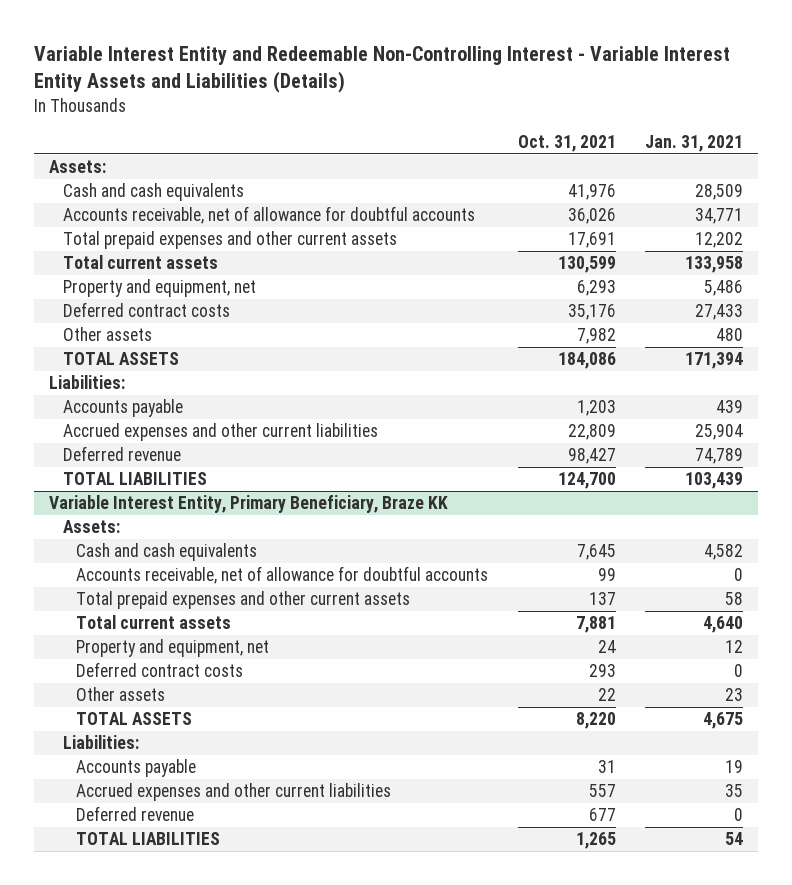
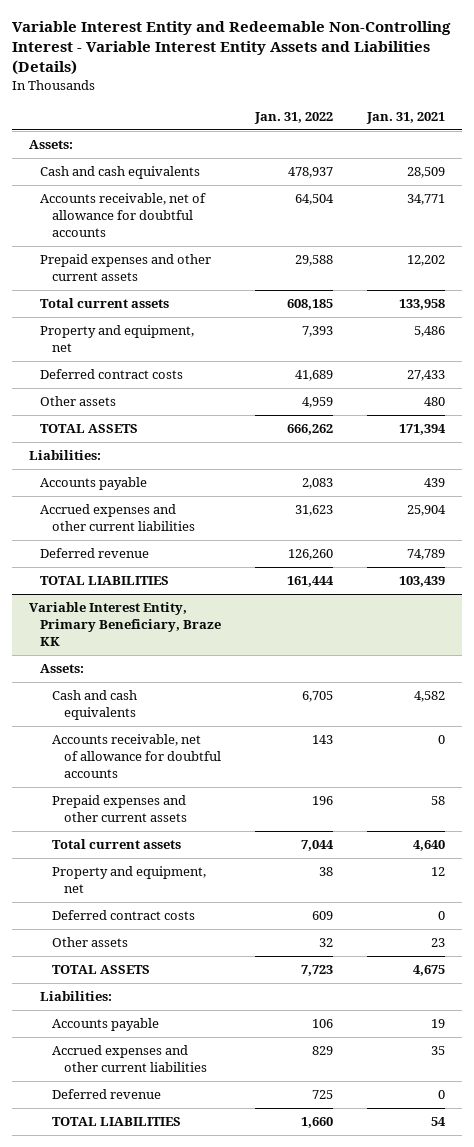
[517,134,616,152] Oct. 31, 2021 -> none
none -> [254,112,334,125] Jan. 31, 2022
[62,231,397,250] Total prepaid expenses and other current assets -> [40,254,212,281] Prepaid expenses and other current assets
[76,591,411,610] Total prepaid expenses and other current assets -> [51,795,187,822] Prepaid expenses and other current assets

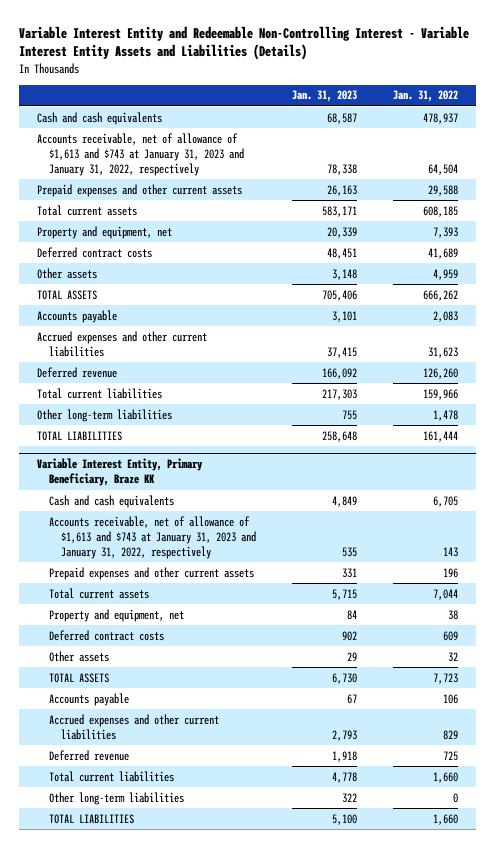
[366,112,446,125] Jan. 31, 2021 -> none
none -> [291,90,357,103] Jan. 31, 2023
[28,140,73,150] Assets: -> none
[40,193,207,237] Accounts receivable, net of allowance for doubtful accounts -> [36,132,244,176] Accounts receivable, net of allowance of $1,613 and $743 at January 31, 2023 and January 31, 2022, respectively
[28,450,101,461] Liabilities: -> none
none -> [36,387,162,399] Total current liabilities
none -> [36,408,172,422] Other long-term liabilities
[40,664,85,674] Assets: -> none
[51,734,221,778] Accounts receivable, net of allowance for doubtful accounts -> [48,515,257,559] Accounts receivable, net of allowance of $1,613 and $743 at January 31, 2023 and January 31, 2022, respectively
[40,991,113,1002] Liabilities: -> none
none -> [48,770,174,782] Total current liabilities
none -> [48,791,184,805] Other long-term liabilities

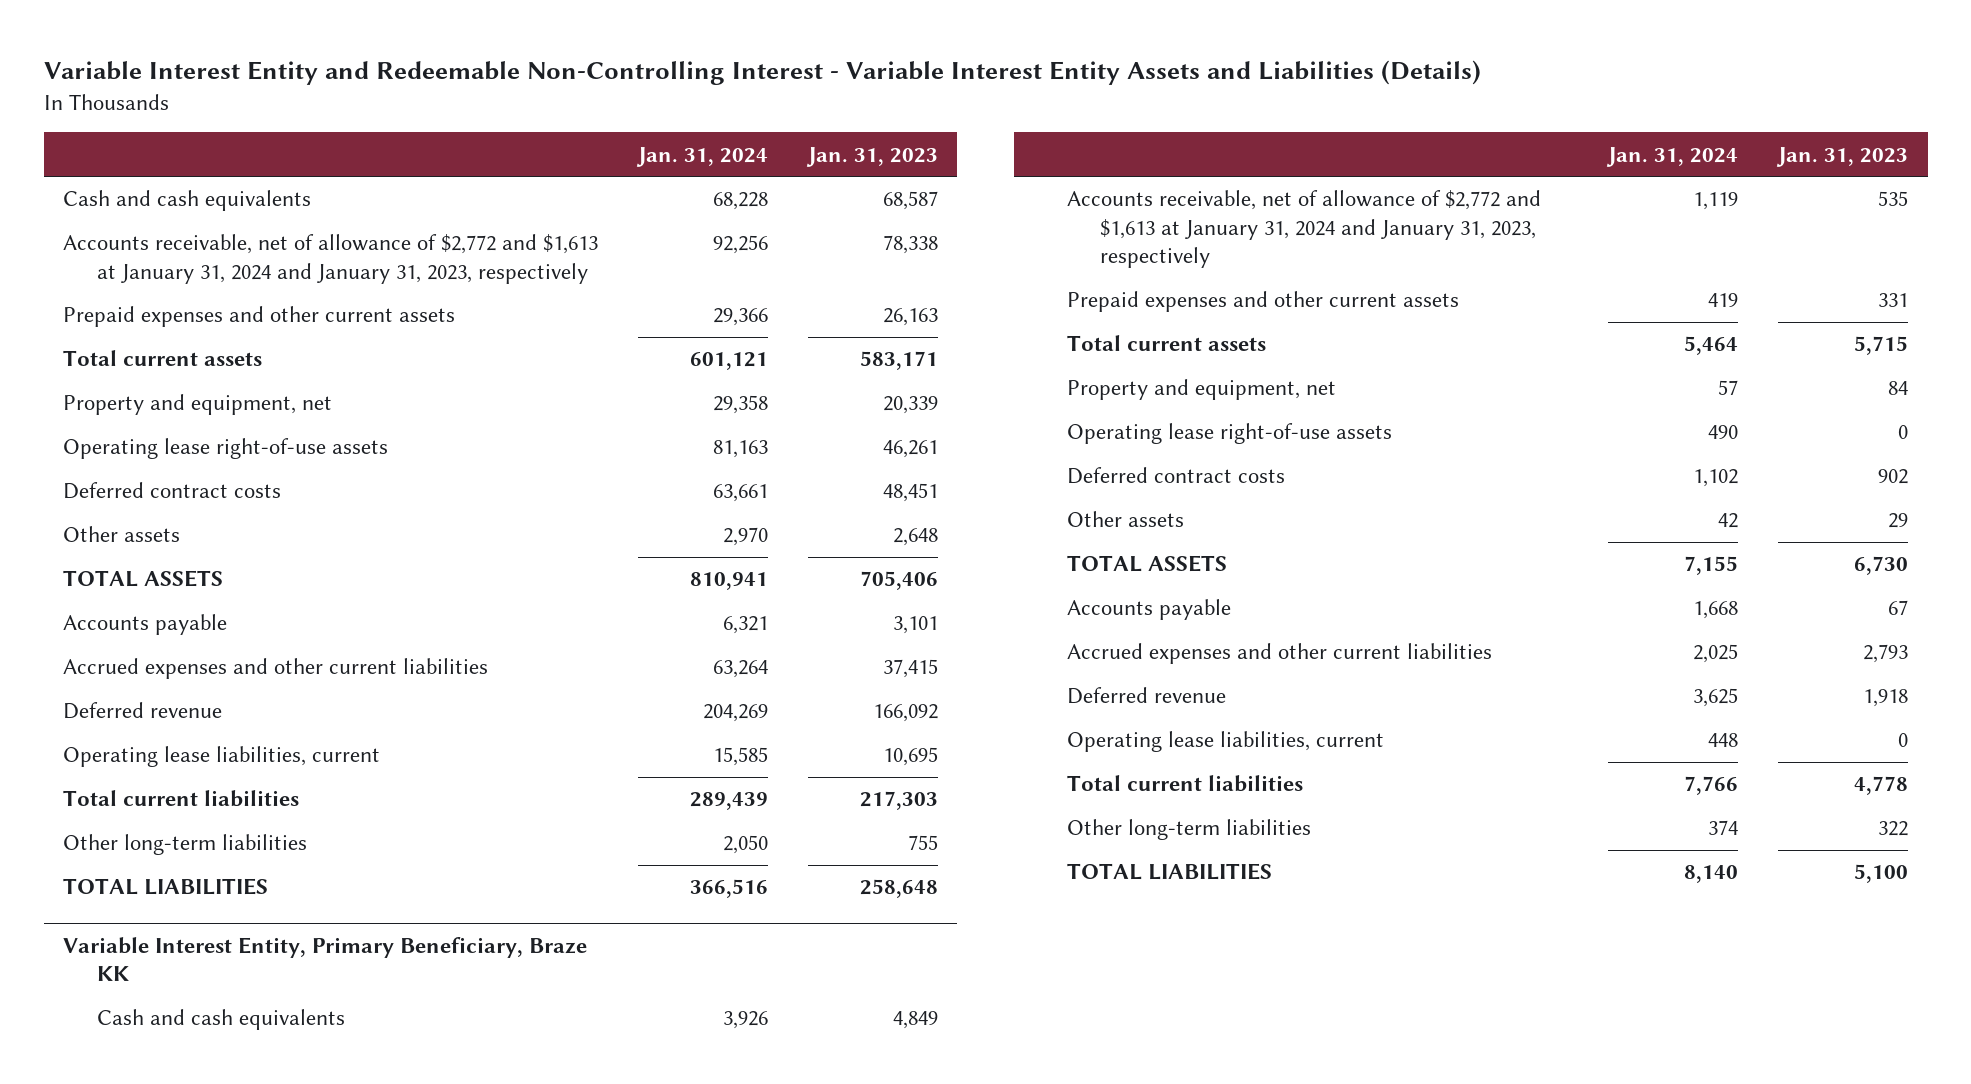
[392,90,458,103] Jan. 31, 2022 -> none
none -> [635,146,768,167] Jan. 31, 2024
[36,132,244,176] Accounts receivable, net of allowance of $1,613 and $743 at January 31, 2023 and January 31, 2022, respectively -> [63,234,599,284] Accounts receivable, net of allowance of $2,772 and $1,613 at January 31, 2024 and January 31, 2023, respectively
none -> [63,438,389,460] Operating lease right-of-use assets
[331,268,357,280] 3,148 -> [892,528,938,547] 2,648
none -> [63,746,381,768] Operating lease liabilities, current
[48,515,257,559] Accounts receivable, net of allowance of $1,613 and $743 at January 31, 2023 and January 31, 2022, respectively -> [1067,190,1542,269] Accounts receivable, net of allowance of $2,772 and $1,613 at January 31, 2024 and January 31, 2023, respectively
none -> [1067,423,1393,445] Operating lease right-of-use assets
none -> [1067,731,1385,753] Operating lease liabilities, current

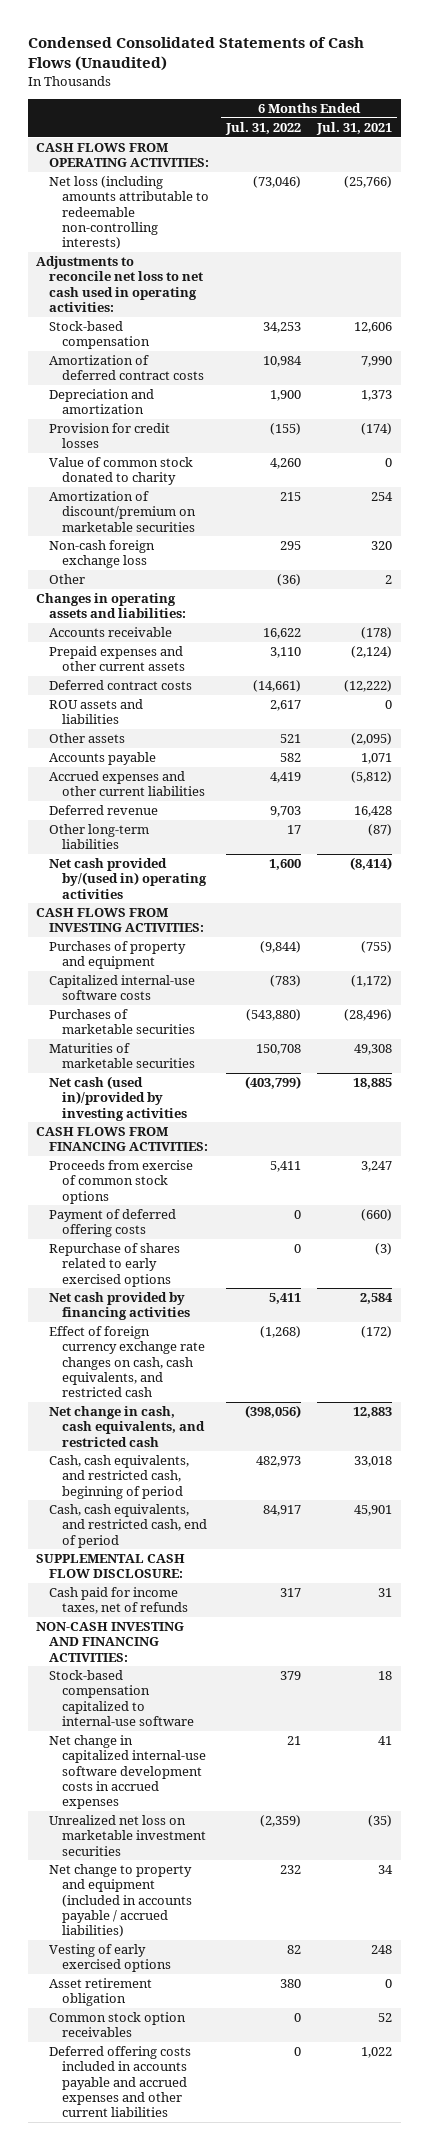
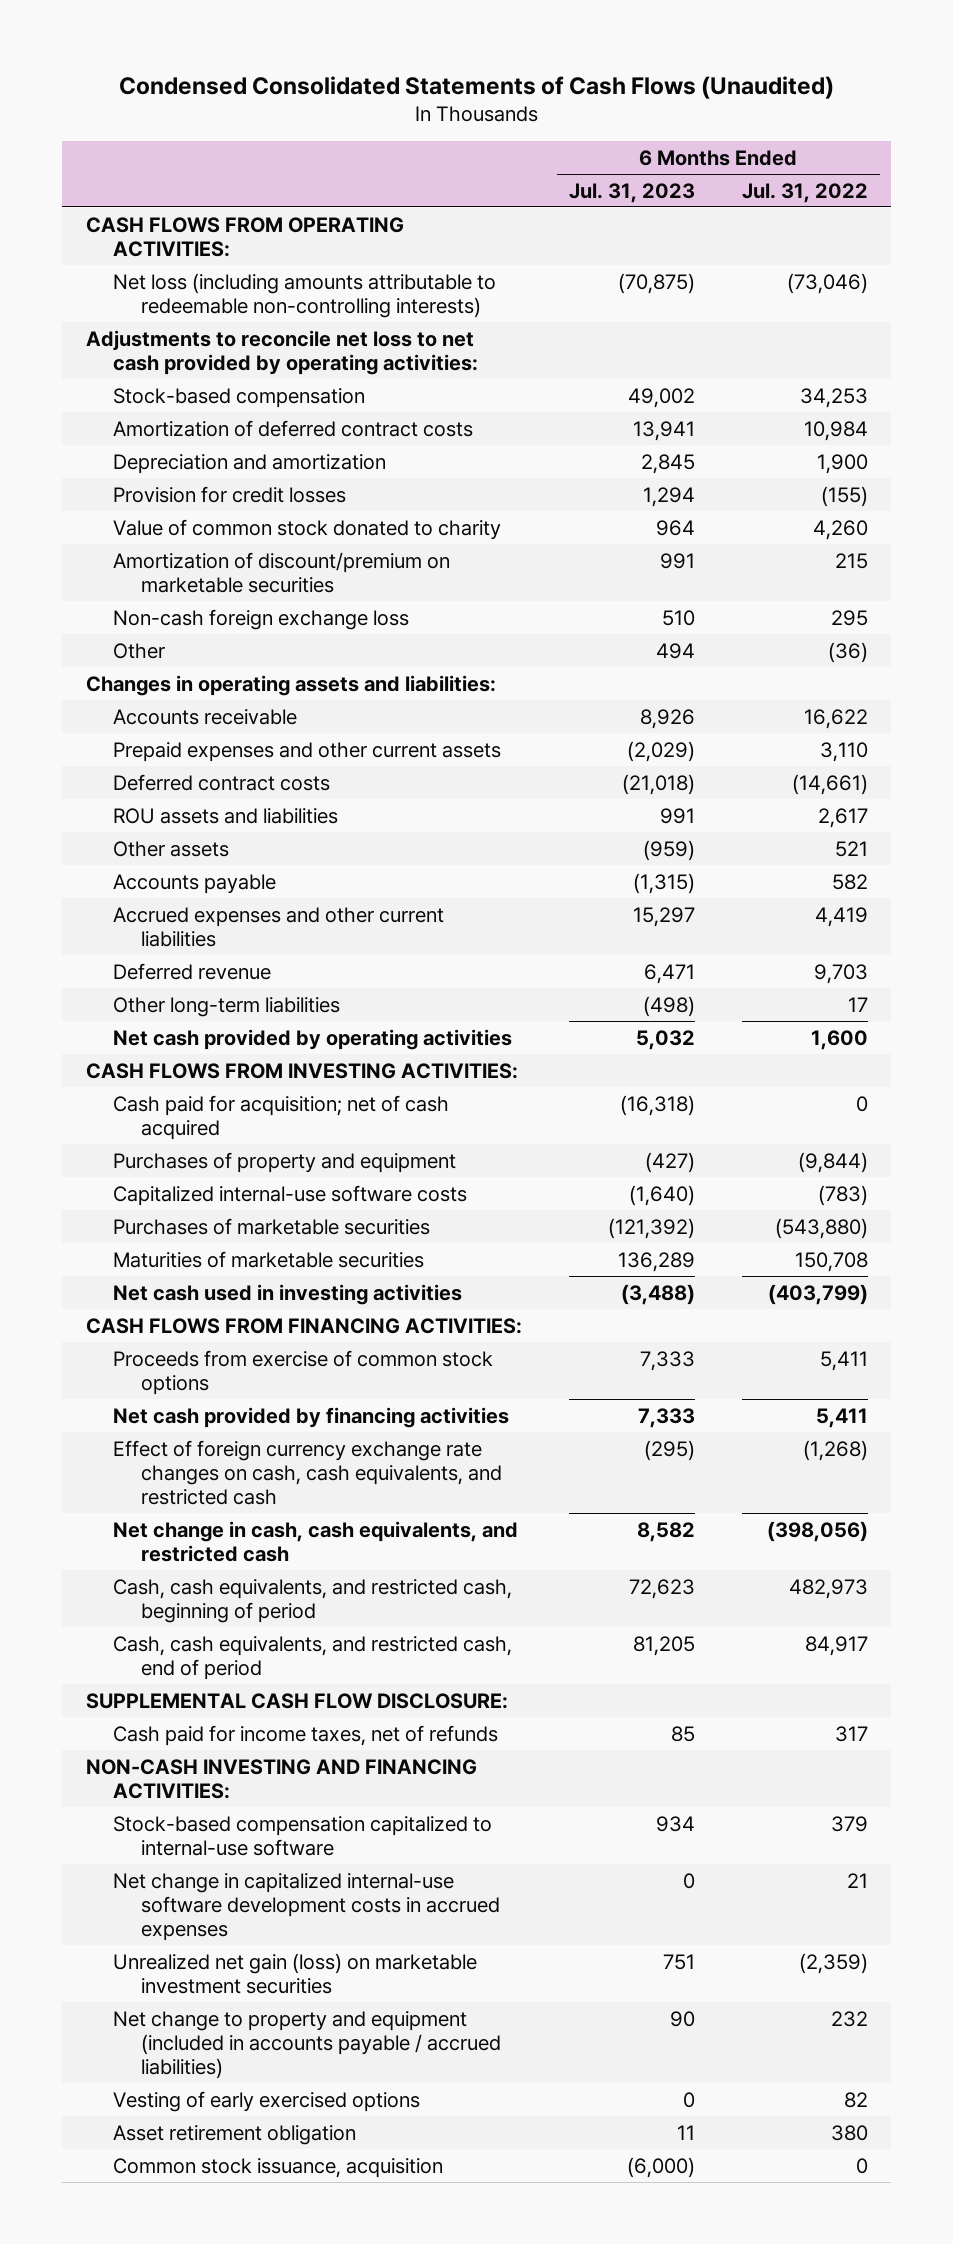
[316,121,393,135] Jul. 31, 2021 -> none
none -> [568,182,695,203] Jul. 31, 2023
[36,256,203,312] Adjustments to reconcile net loss to net cash used in operating activities: -> [85,329,479,375] Adjustments to reconcile net loss to net cash provided by operating activities:
[48,858,207,899] Net cash provided by/(used in) operating activities -> [113,1028,513,1050] Net cash provided by operating activities
none -> [113,1094,450,1140] Cash paid for acquisition; net of cash acquired
[48,1076,187,1121] Net cash (used in)/provided by investing activities -> [113,1283,463,1305] Net cash used in investing activities
[48,1209,176,1238] Payment of deferred offering costs -> none
[48,1243,180,1287] Repurchase of shares related to early exercised options -> none
[48,1815,206,1856] Unrealized net loss on marketable investment securities -> [113,1952,478,1994] Unrealized net gain (loss) on marketable investment securities
[48,2012,186,2038] Common stock option receivables -> none
[48,2046,191,2118] Deferred offering costs included in accounts payable and accrued expenses and other current liabilities -> none
none -> [113,2157,444,2178] Common stock issuance, acquisition

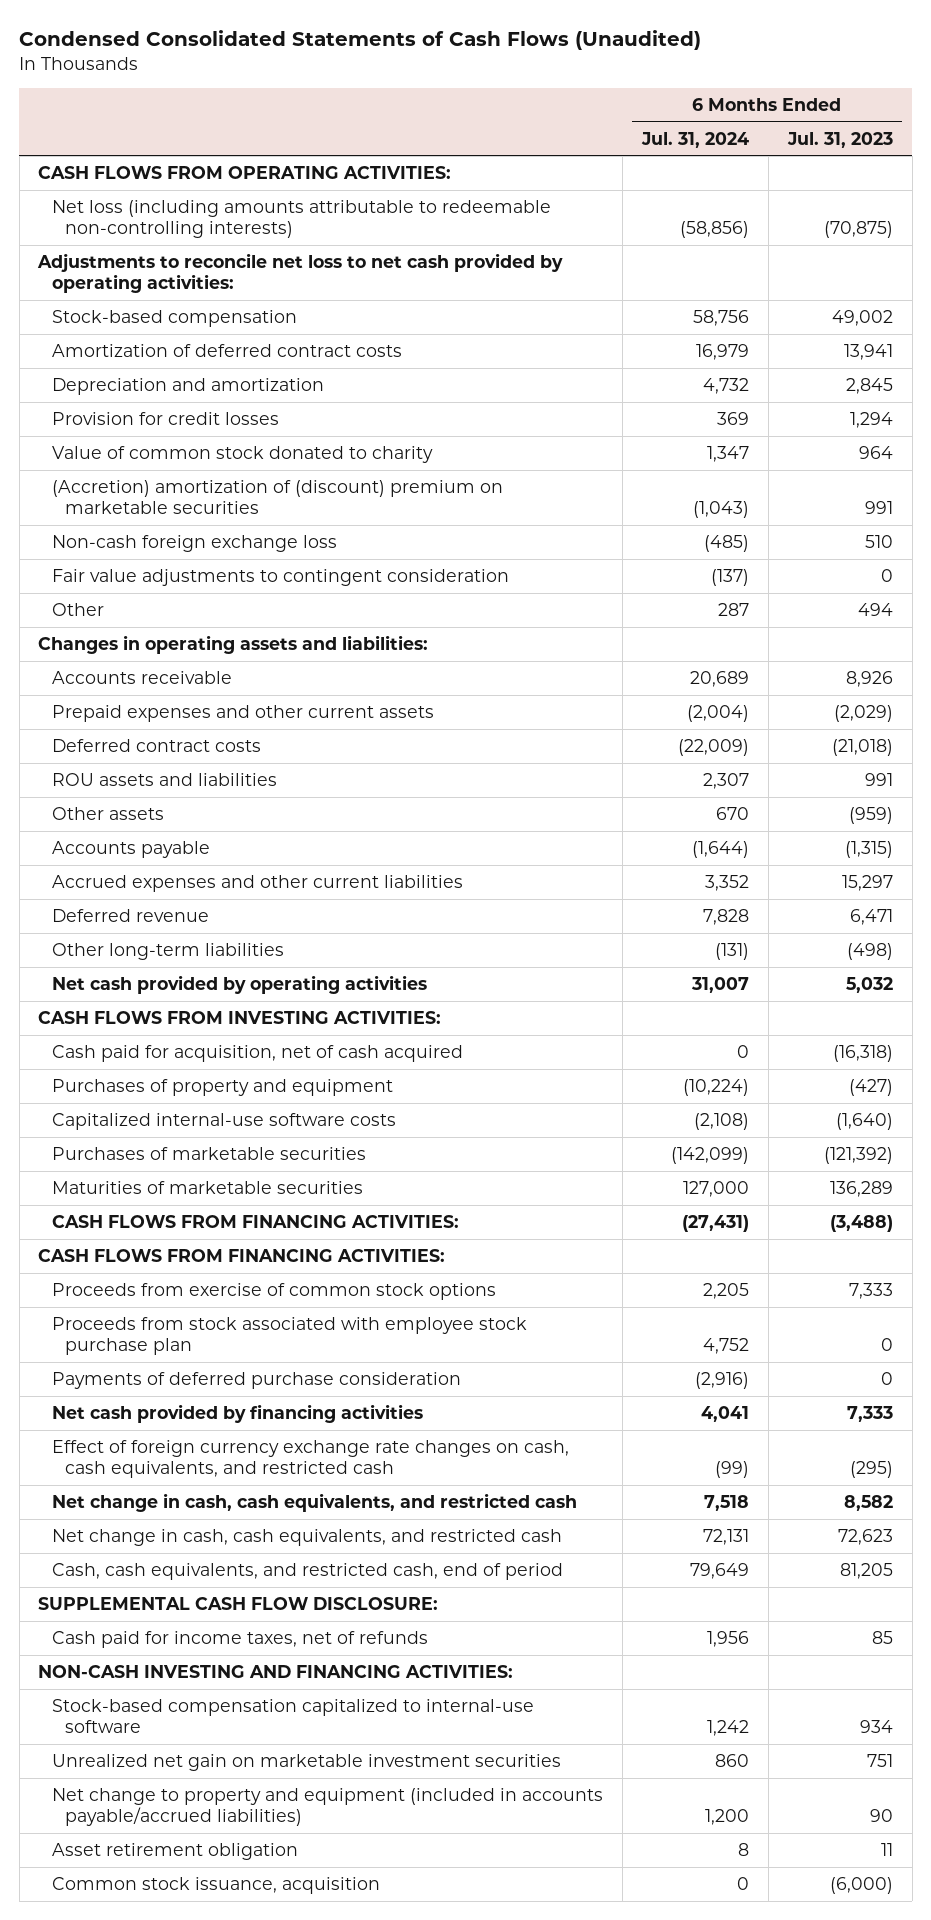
[741,182,868,203] Jul. 31, 2022 -> none
none -> [640,131,749,148] Jul. 31, 2024
[113,551,451,593] Amortization of discount/premium on marketable securities -> [51,480,503,514] (Accretion) amortization of (discount) premium on marketable securities
none -> [51,569,509,587] Fair value adjustments to contingent consideration
[113,1094,450,1140] Cash paid for acquisition; net of cash acquired -> [51,1045,463,1063] Cash paid for acquisition, net of cash acquired
[113,1283,463,1305] Net cash used in investing activities -> [51,1215,459,1229] CASH FLOWS FROM FINANCING ACTIVITIES:
none -> [51,1317,527,1355] Proceeds from stock associated with employee stock purchase plan
none -> [51,1372,461,1390] Payments of deferred purchase consideration
[113,1578,513,1623] Cash, cash equivalents, and restricted cash, beginning of period -> [51,1529,562,1547] Net change in cash, cash equivalents, and restricted cash
[113,1872,500,1941] Net change in capitalized internal-use software development costs in accrued expenses -> none
[113,2090,421,2112] Vesting of early exercised options -> none
[113,1952,478,1994] Unrealized net gain (loss) on marketable investment securities -> [51,1754,561,1772] Unrealized net gain on marketable investment securities
[113,2010,501,2079] Net change to property and equipment (included in accounts payable / accrued liabilities) -> [51,1788,603,1826] Net change to property and equipment (included in accounts payable/accrued liabilities)

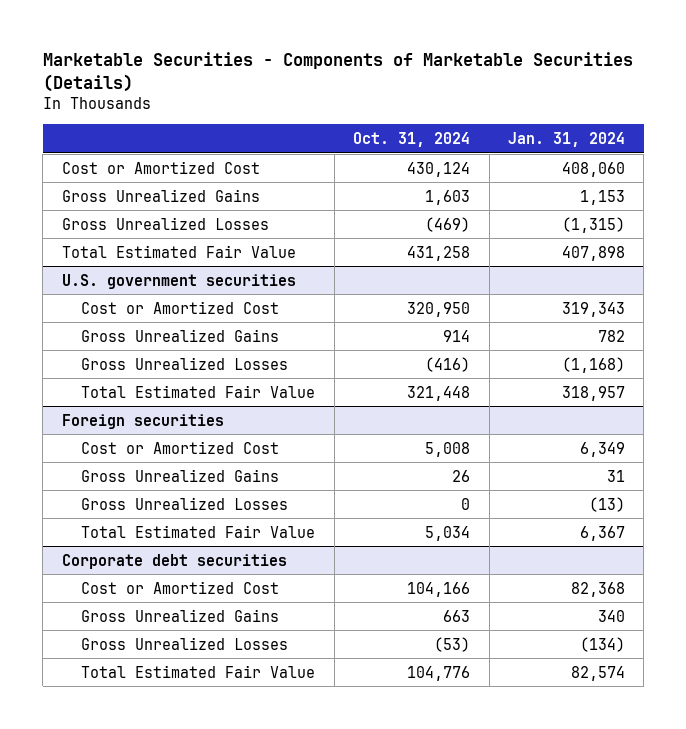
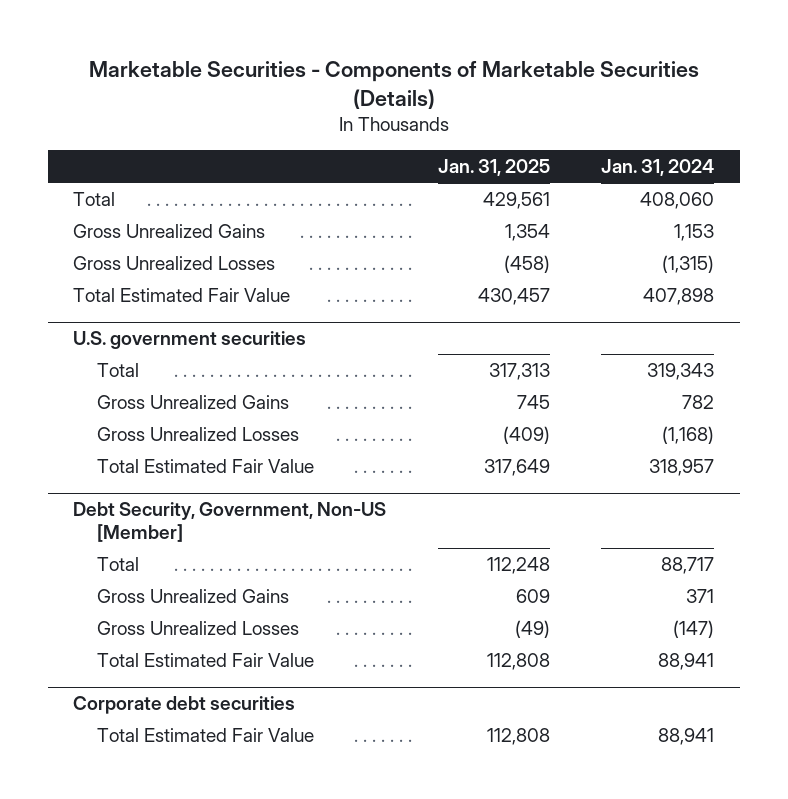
[353,132,471,148] Oct. 31, 2024 -> none
none -> [437,158,550,176] Jan. 31, 2025
[61,160,260,174] Cost or Amortized Cost -> [73,191,116,206] Total
[81,300,280,314] Cost or Amortized Cost -> [97,362,140,377] Total
[81,440,280,454] Cost or Amortized Cost -> none
[61,413,224,429] Foreign securities -> [73,502,387,542] Debt Security, Government, Non-US [Member]
none -> [97,556,140,571] Total
[606,469,625,482] 31 -> [686,588,715,603] 371
[588,496,625,512] (13) -> [673,619,715,638] (147)
[579,525,625,541] 6,367 -> [658,652,715,670] 88,941
[81,580,280,594] Cost or Amortized Cost -> none
[81,608,280,622] Gross Unrealized Gains -> none
[81,636,289,650] Gross Unrealized Losses -> none
[570,665,625,681] 82,574 -> [658,727,715,745] 88,941

